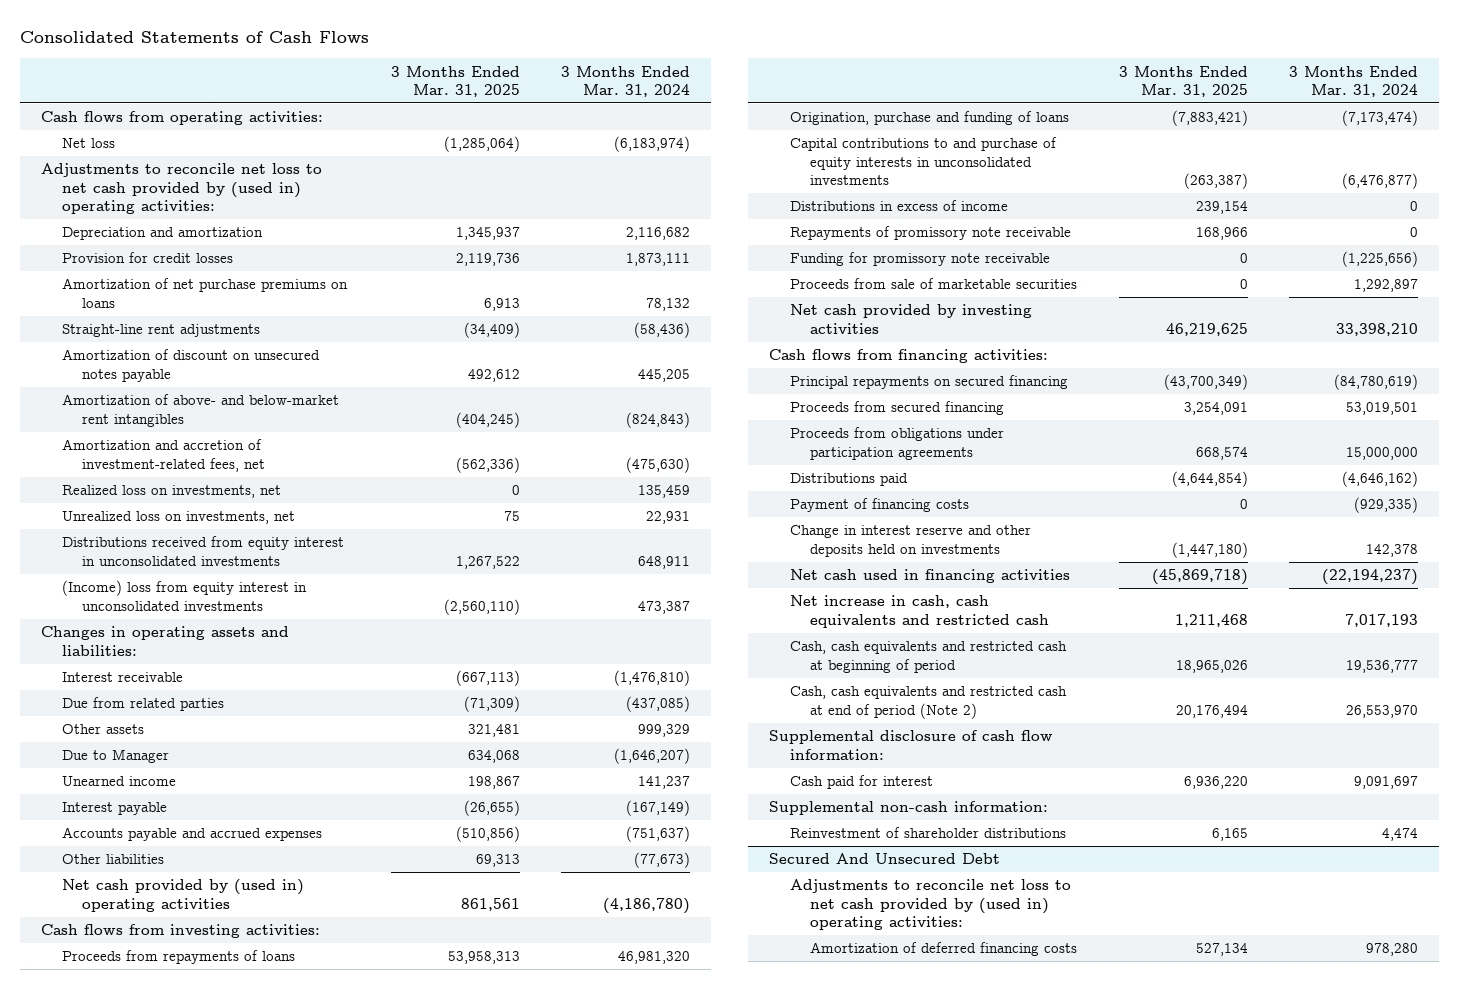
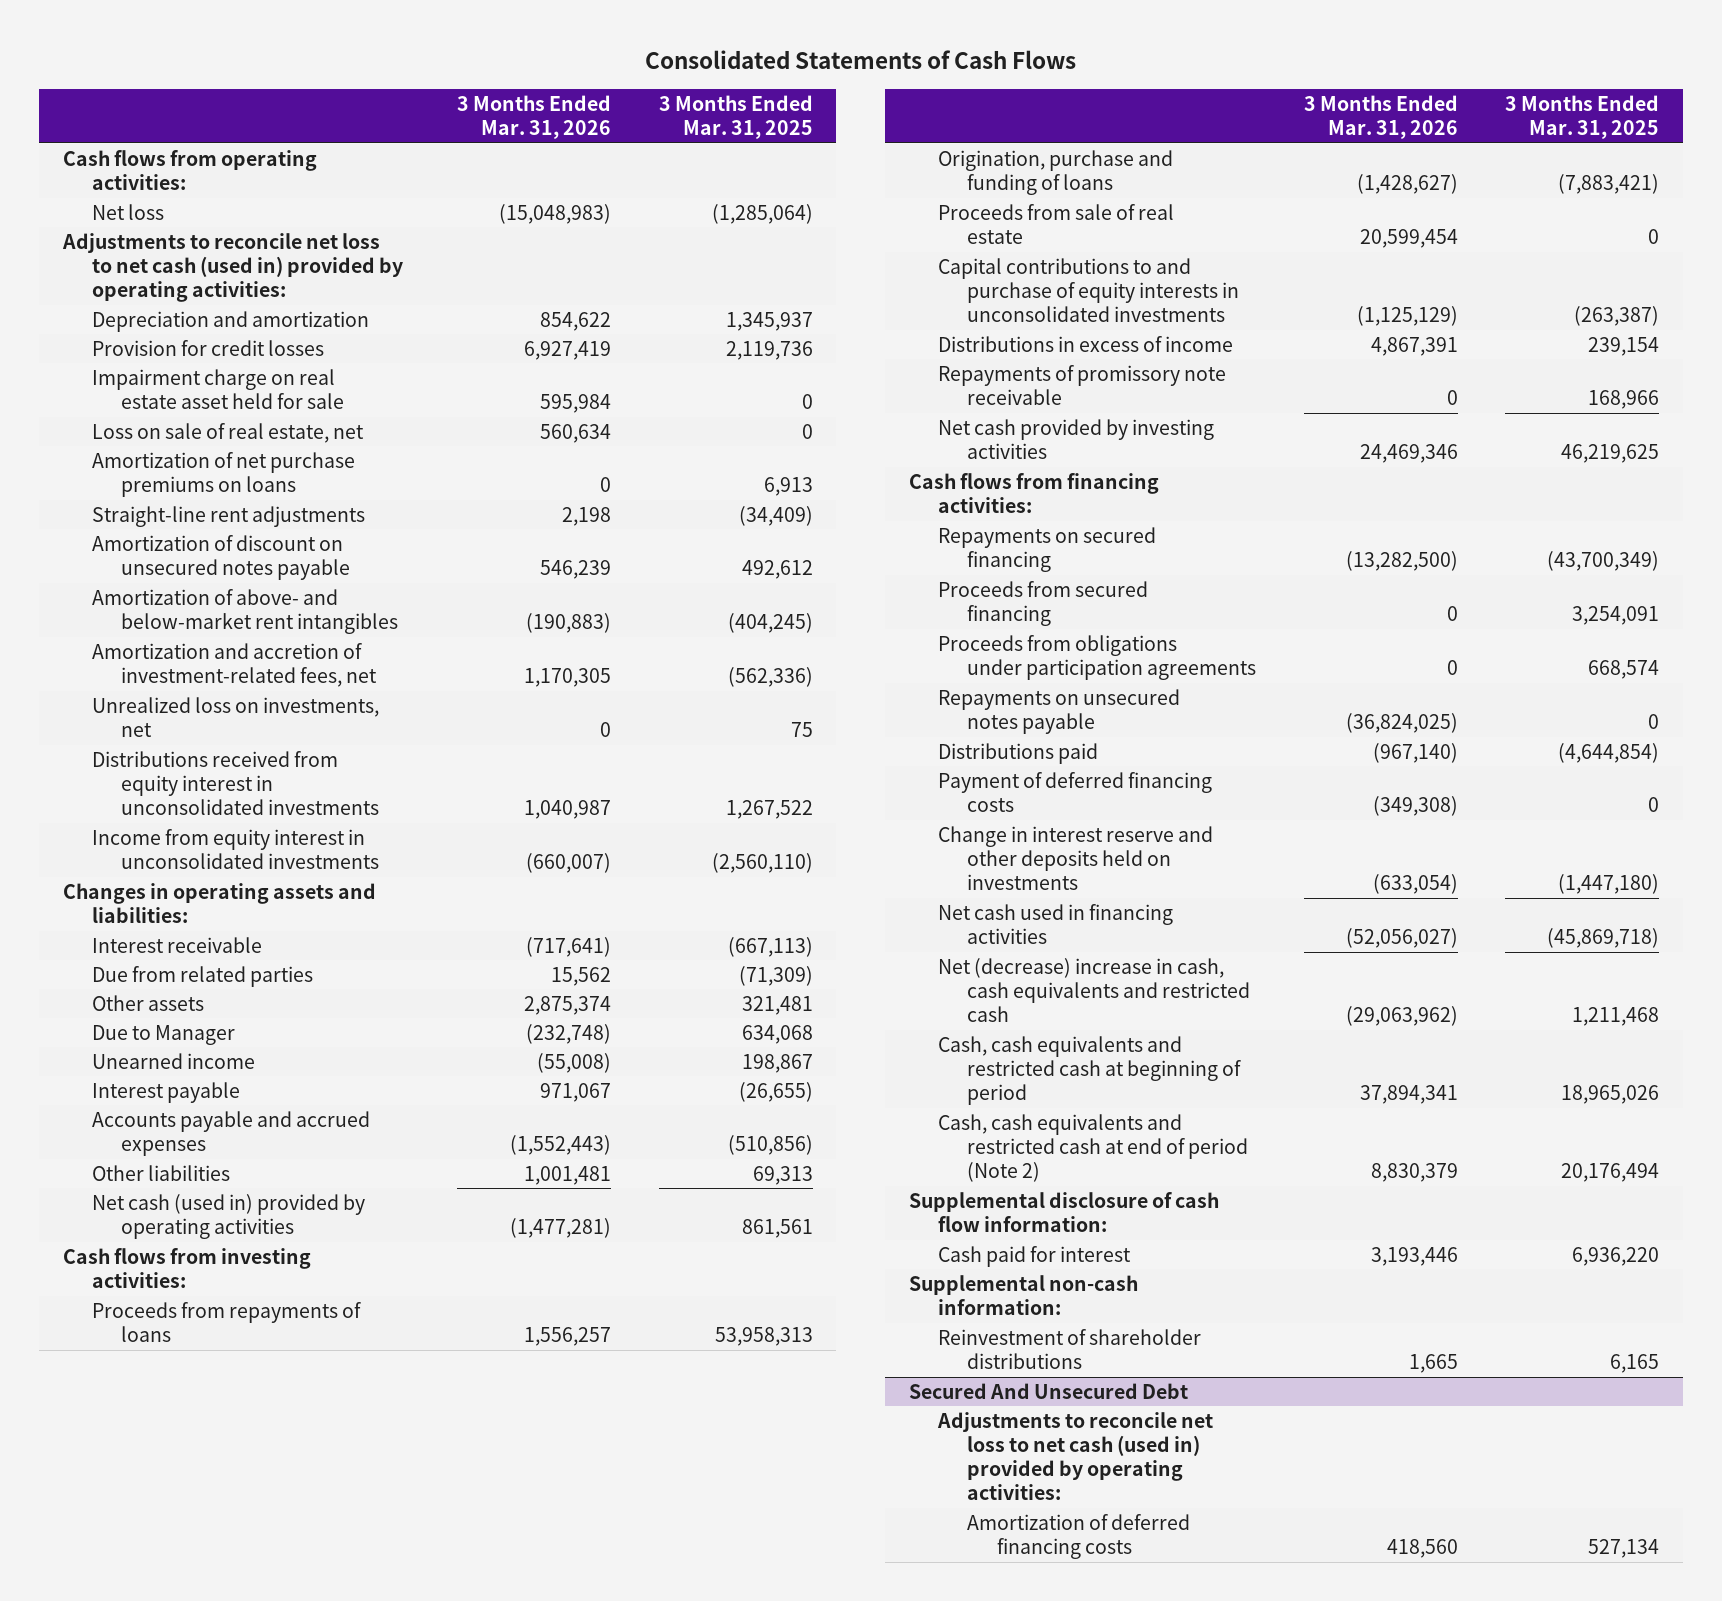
[561,65,691,97] 3 Months Ended Mar. 31, 2024 -> none
none -> [457,94,612,140] 3 Months Ended Mar. 31, 2026
[41,163,323,215] Adjustments to reconcile net loss to net cash provided by (used in) operating activities: -> [61,232,403,303] Adjustments to reconcile net loss to net cash (used in) provided by operating activities:
none -> [91,368,345,410] Impairment charge on real estate asset held for sale
none -> [91,422,364,443] Loss on sale of real estate, net
[61,485,281,499] Realized loss on investments, net -> none
[61,580,307,611] (Income) loss from equity interest in unconsolidated investments -> [91,828,380,870] Income from equity interest in unconsolidated investments
[61,879,304,912] Net cash provided by (used in) operating activities -> [91,1193,365,1240] Net cash (used in) provided by operating activities
none -> [938,203,1175,245] Proceeds from sale of real estate
[789,252,1050,267] Funding for promissory note receivable -> none
[789,278,1077,290] Proceeds from sale of marketable securities -> none
[789,375,1068,390] Principal repayments on secured financing -> [938,526,1157,573] Repayments on secured financing
none -> [938,688,1181,735] Repayments on unsecured notes payable
[789,498,969,513] Payment of financing costs -> [938,771,1213,813] Payment of deferred financing costs
[789,595,1049,628] Net increase in cash, cash equivalents and restricted cash -> [938,957,1251,1023] Net (decrease) increase in cash, cash equivalents and restricted cash
[789,879,1071,931] Adjustments to reconcile net loss to net cash provided by (used in) operating activities: -> [937,1411,1214,1501] Adjustments to reconcile net loss to net cash (used in) provided by operating activities:

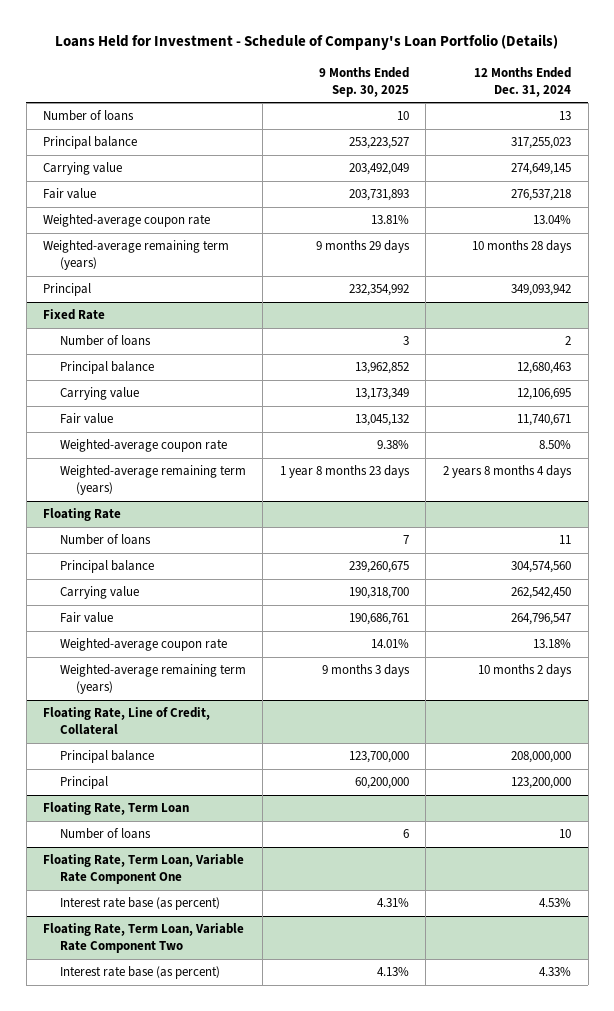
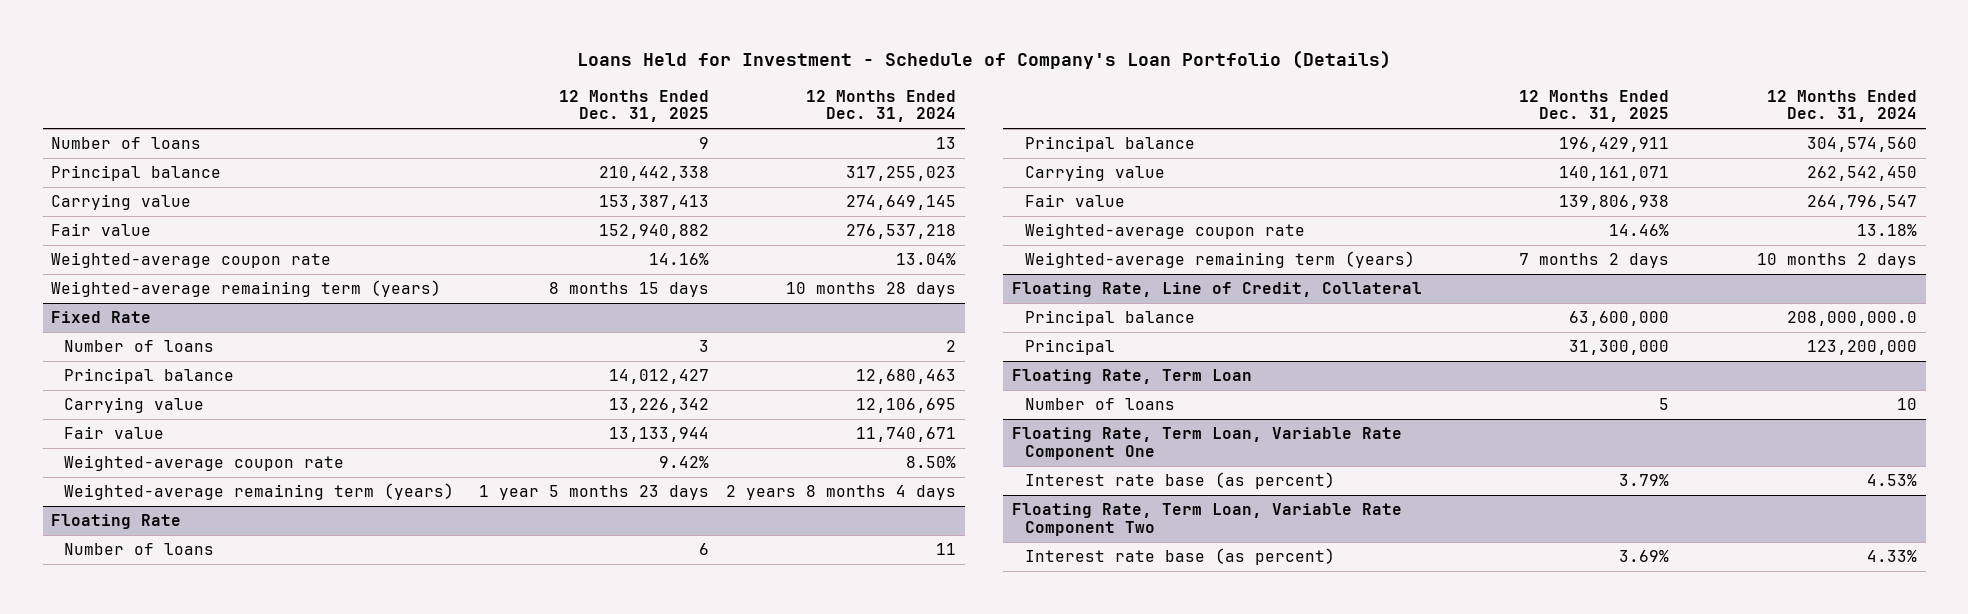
[318,66,409,97] 9 Months Ended Sep. 30, 2025 -> none
none -> [558,89,709,123] 12 Months Ended Dec. 31, 2025
[43,283,92,297] Principal -> none
[511,751,572,764] 208,000,000 -> [1786,311,1917,327] 208,000,000.0

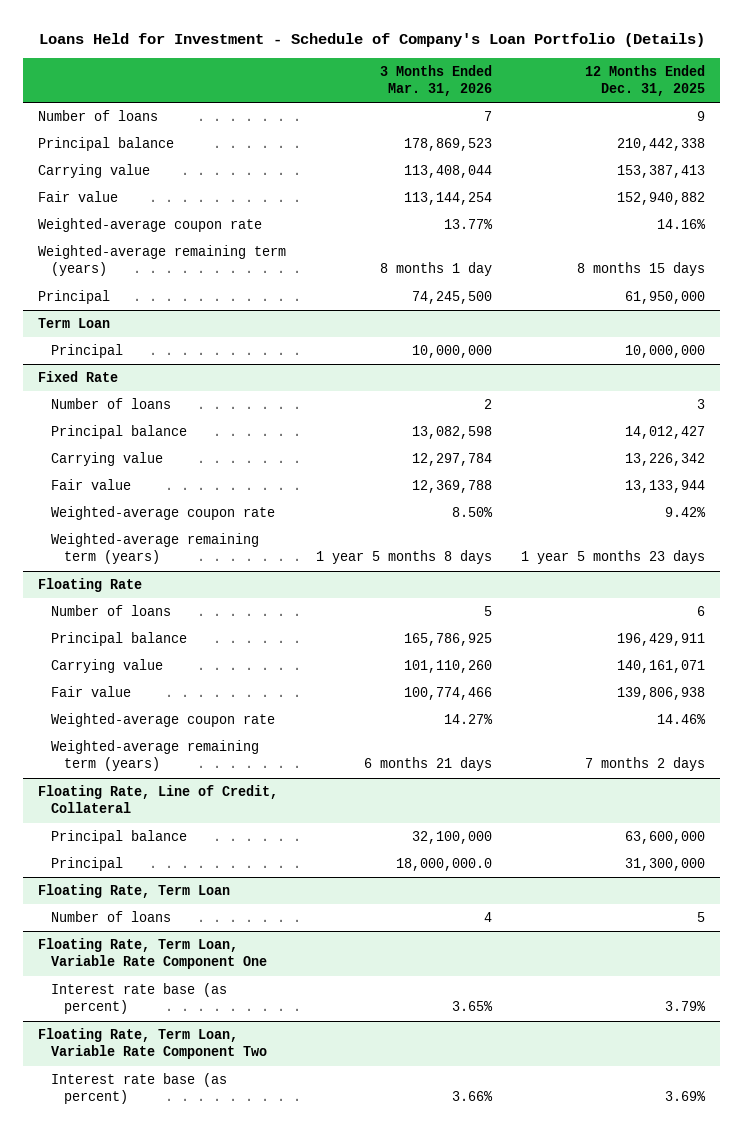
[806,89,957,123] 12 Months Ended Dec. 31, 2024 -> none
none -> [379,64,492,97] 3 Months Ended Mar. 31, 2026
none -> [37,290,110,305] Principal
none -> [37,318,110,329] Term Loan
none -> [50,344,123,359] Principal

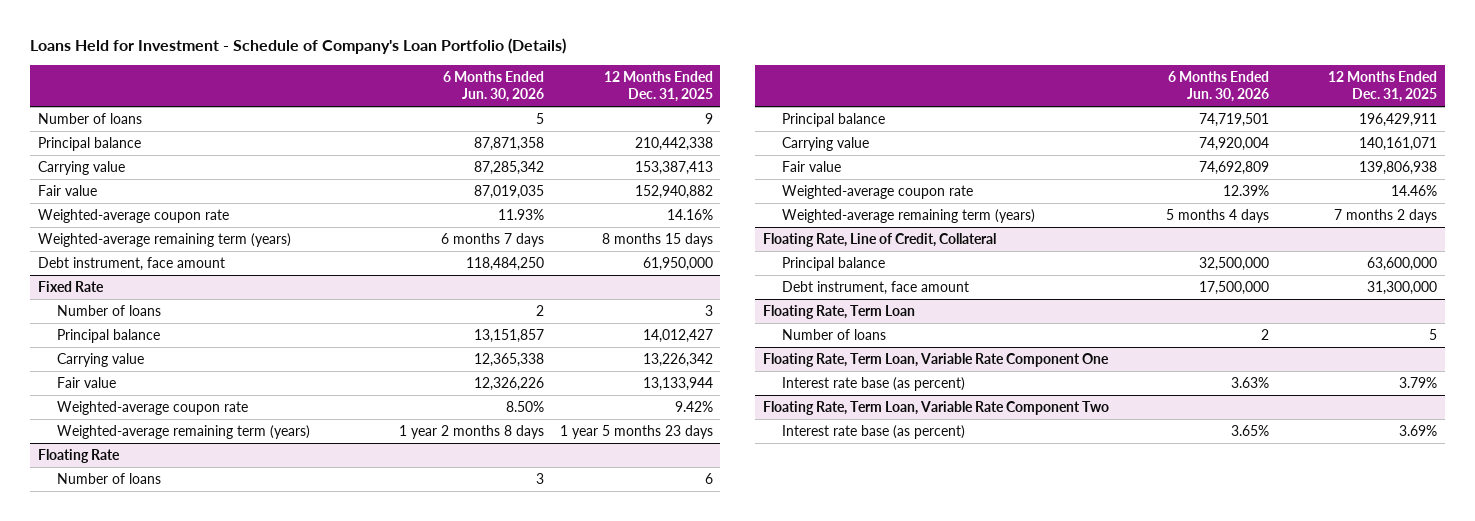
[379,64,492,97] 3 Months Ended Mar. 31, 2026 -> none
none -> [443,70,545,103] 6 Months Ended Jun. 30, 2026
[37,318,110,329] Term Loan -> none
[50,344,123,359] Principal -> none
[37,290,110,305] Principal -> [37,256,225,271] Debt instrument, face amount
[50,857,123,872] Principal -> [782,280,970,295] Debt instrument, face amount

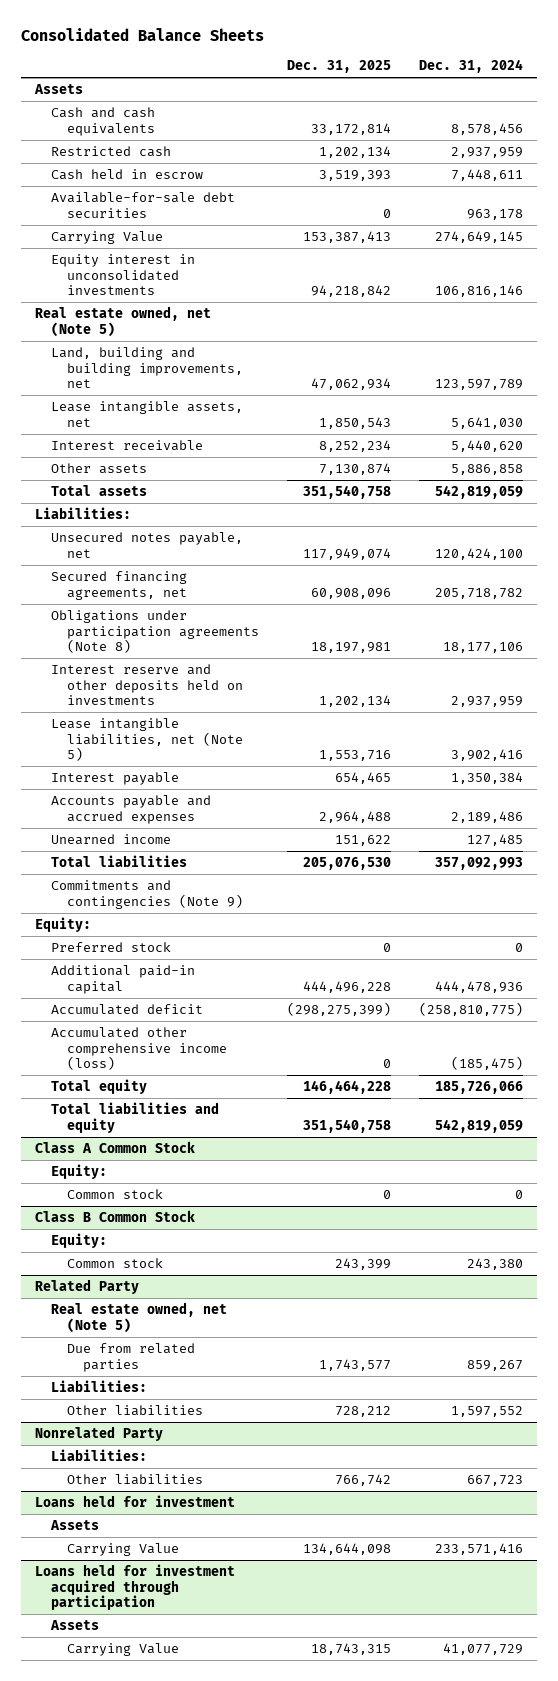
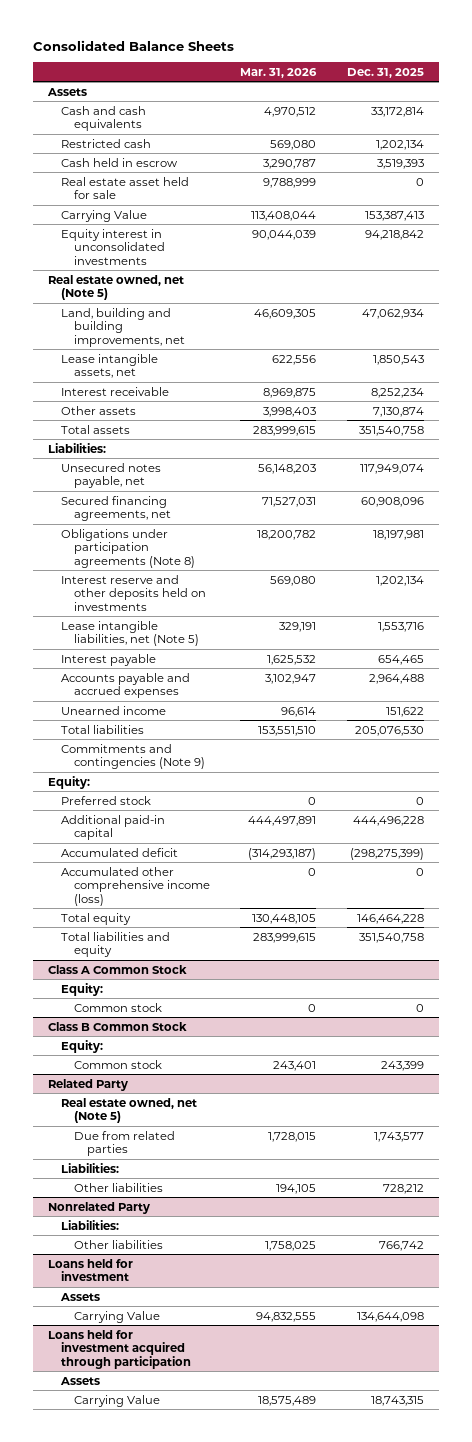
[419,59,524,74] Dec. 31, 2024 -> none
none -> [240,67,318,78] Mar. 31, 2026
[50,192,235,218] Available-for-sale debt securities -> none
none -> [60,176,189,200] Real estate asset held for sale

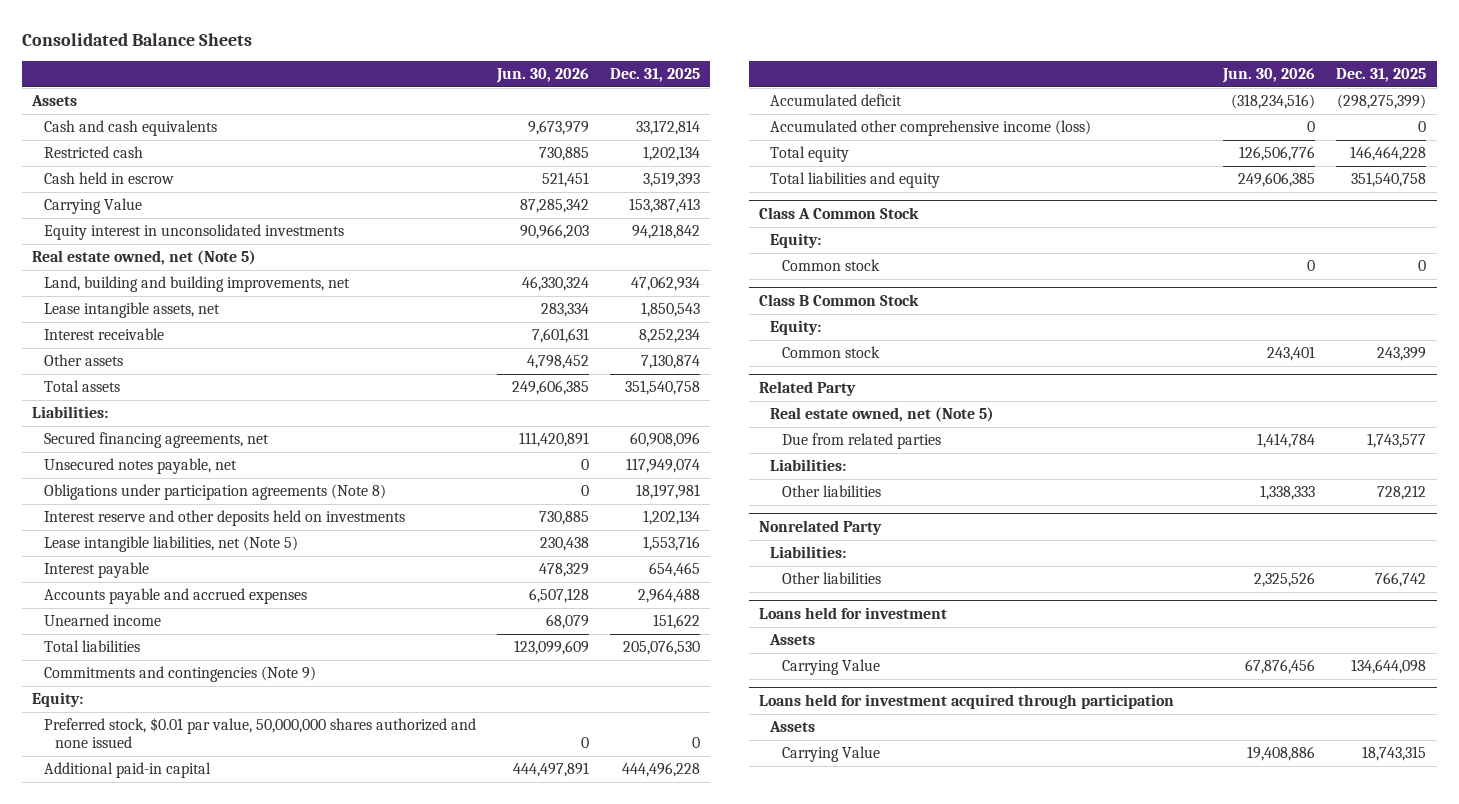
[240,67,318,78] Mar. 31, 2026 -> none
none -> [495,68,589,84] Jun. 30, 2026
[60,176,189,200] Real estate asset held for sale -> none
[60,462,161,489] Unsecured notes payable, net -> [43,458,237,475] Unsecured notes payable, net
[60,795,151,805] Preferred stock -> [43,717,476,748] Preferred stock, $0.01 par value, 50,000,000 shares authorized and none issued

